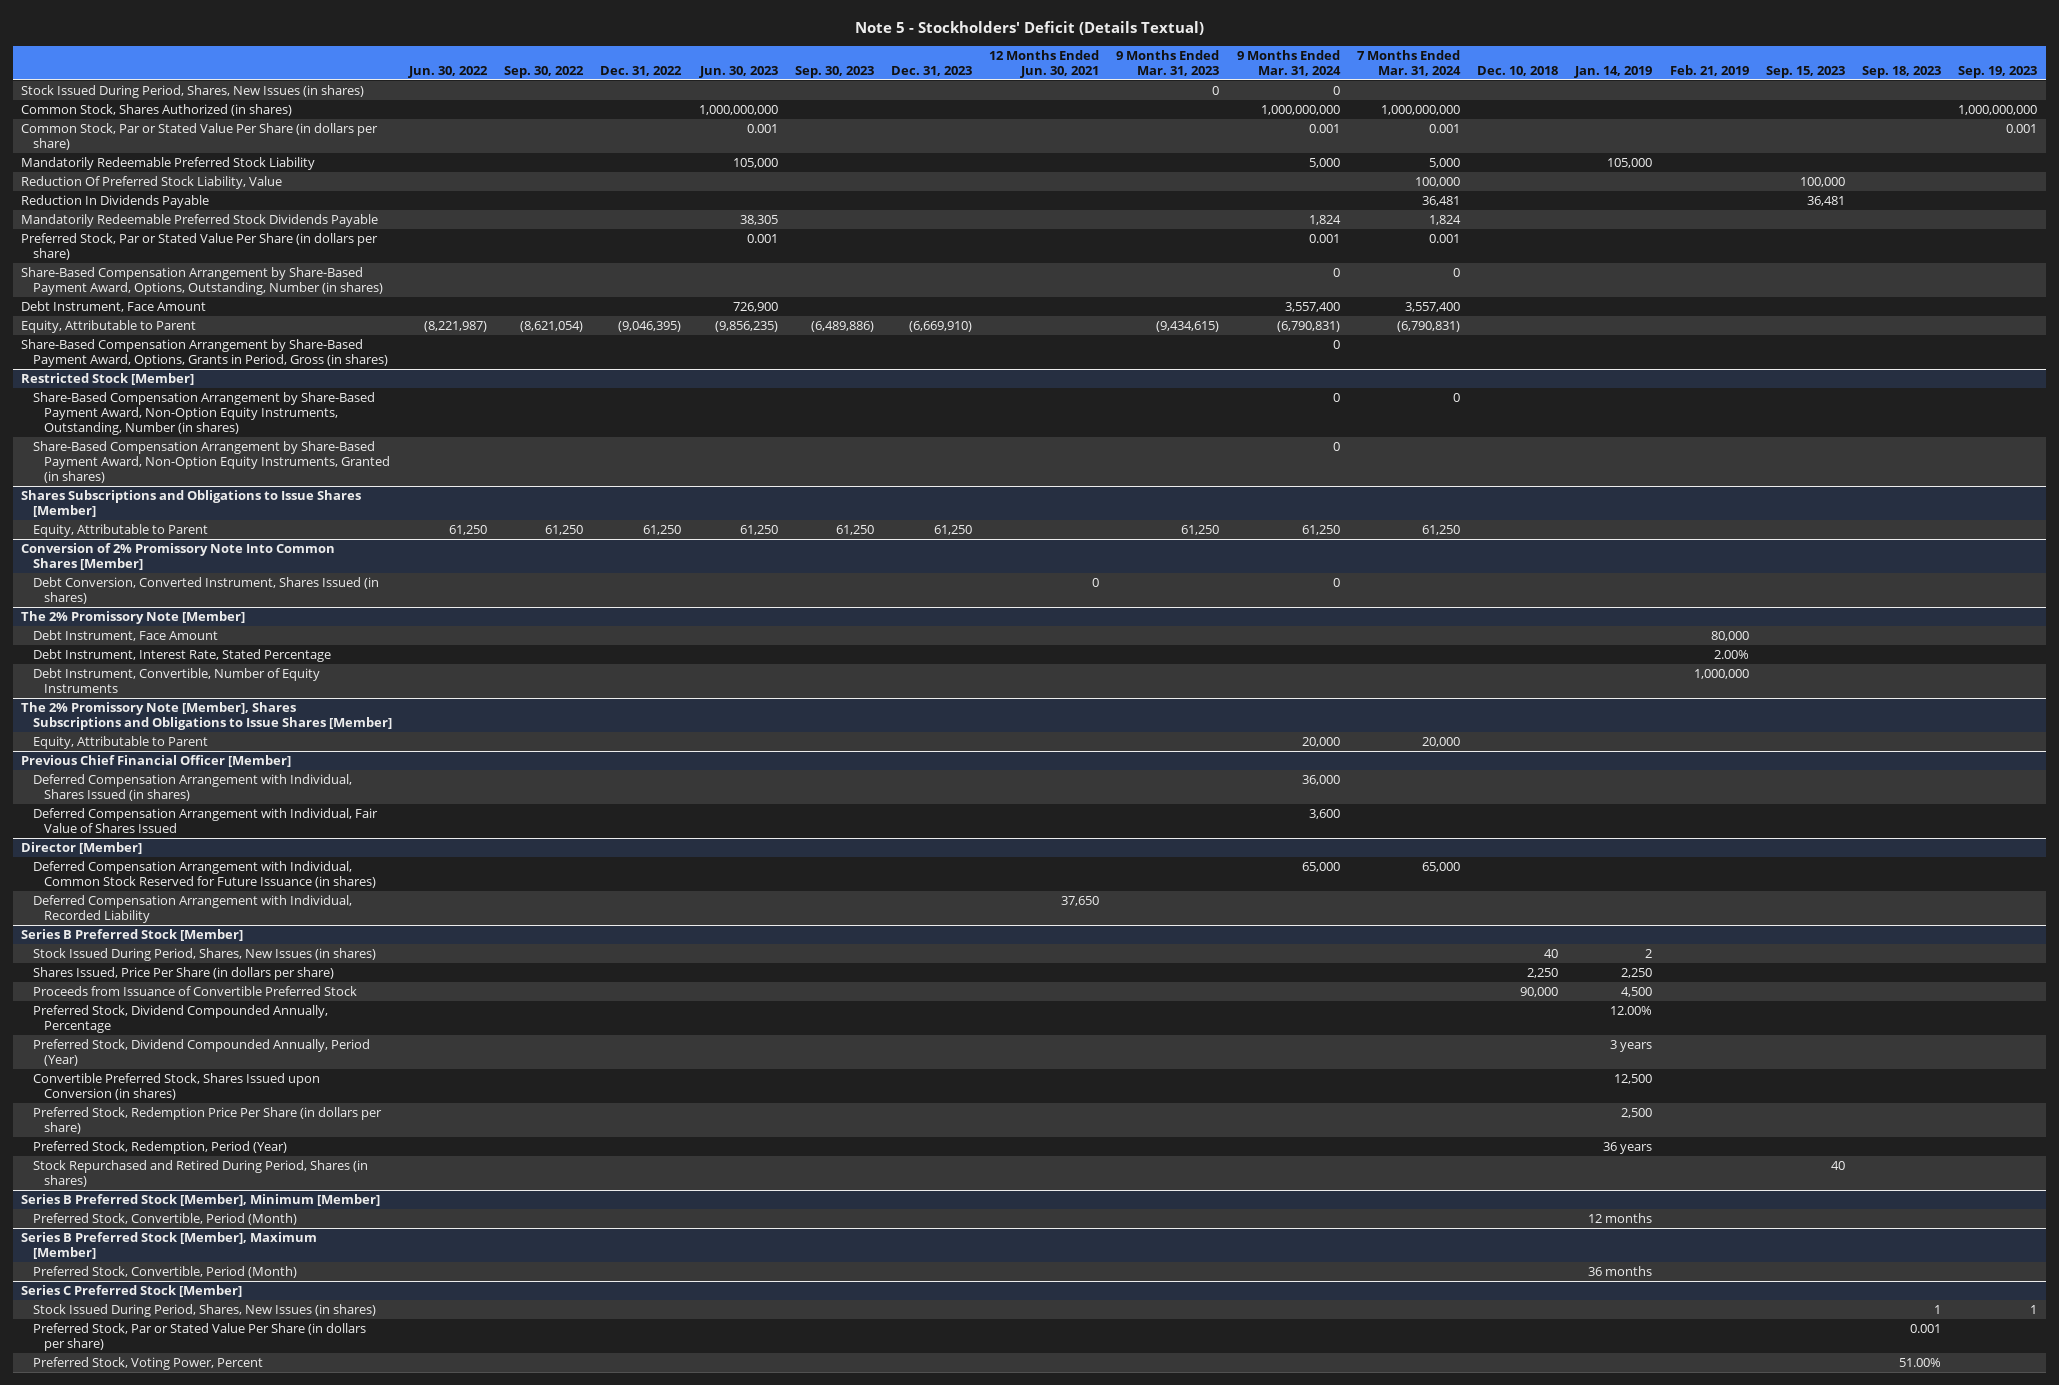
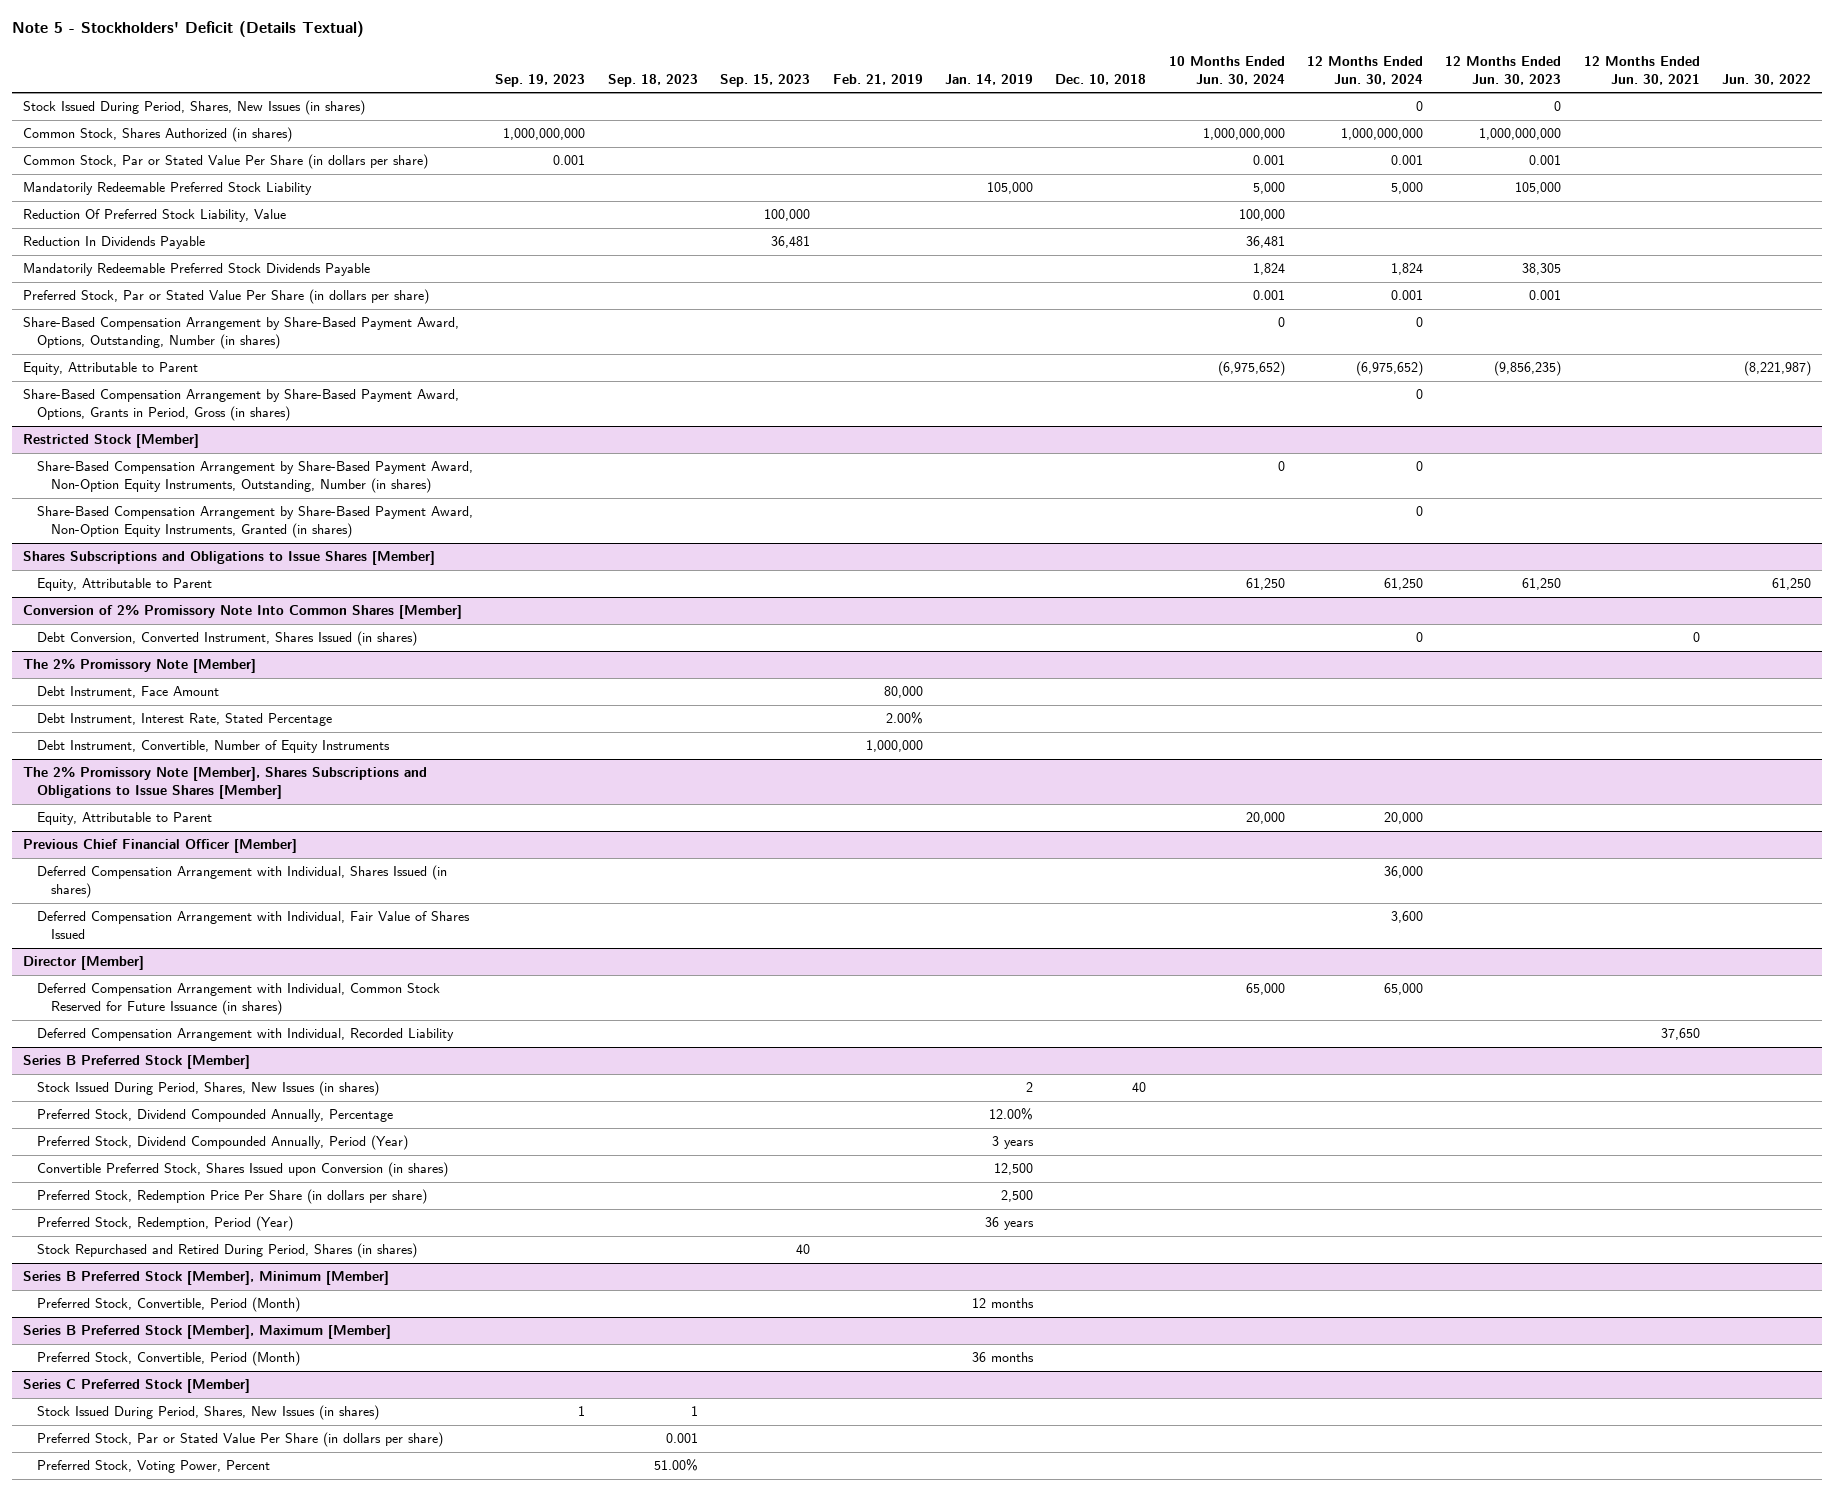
[504,65,585,78] Sep. 30, 2022 -> none
[600,65,683,76] Dec. 31, 2022 -> none
[698,65,778,78] Jun. 30, 2023 -> none
[794,65,874,78] Sep. 30, 2023 -> none
[891,65,973,76] Dec. 31, 2023 -> none
[1116,49,1220,76] 9 Months Ended Mar. 31, 2023 -> none
[1236,49,1341,76] 9 Months Ended Mar. 31, 2024 -> none
[1356,49,1461,76] 7 Months Ended Mar. 31, 2024 -> none
none -> [1168,55,1285,85] 10 Months Ended Jun. 30, 2024
none -> [1307,55,1424,85] 12 Months Ended Jun. 30, 2024
none -> [1445,55,1562,85] 12 Months Ended Jun. 30, 2023
[21,301,207,313] Debt Instrument, Face Amount -> none
[32,967,334,981] Shares Issued, Price Per Share (in dollars per share) -> none
[32,986,357,997] Proceeds from Issuance of Convertible Preferred Stock -> none

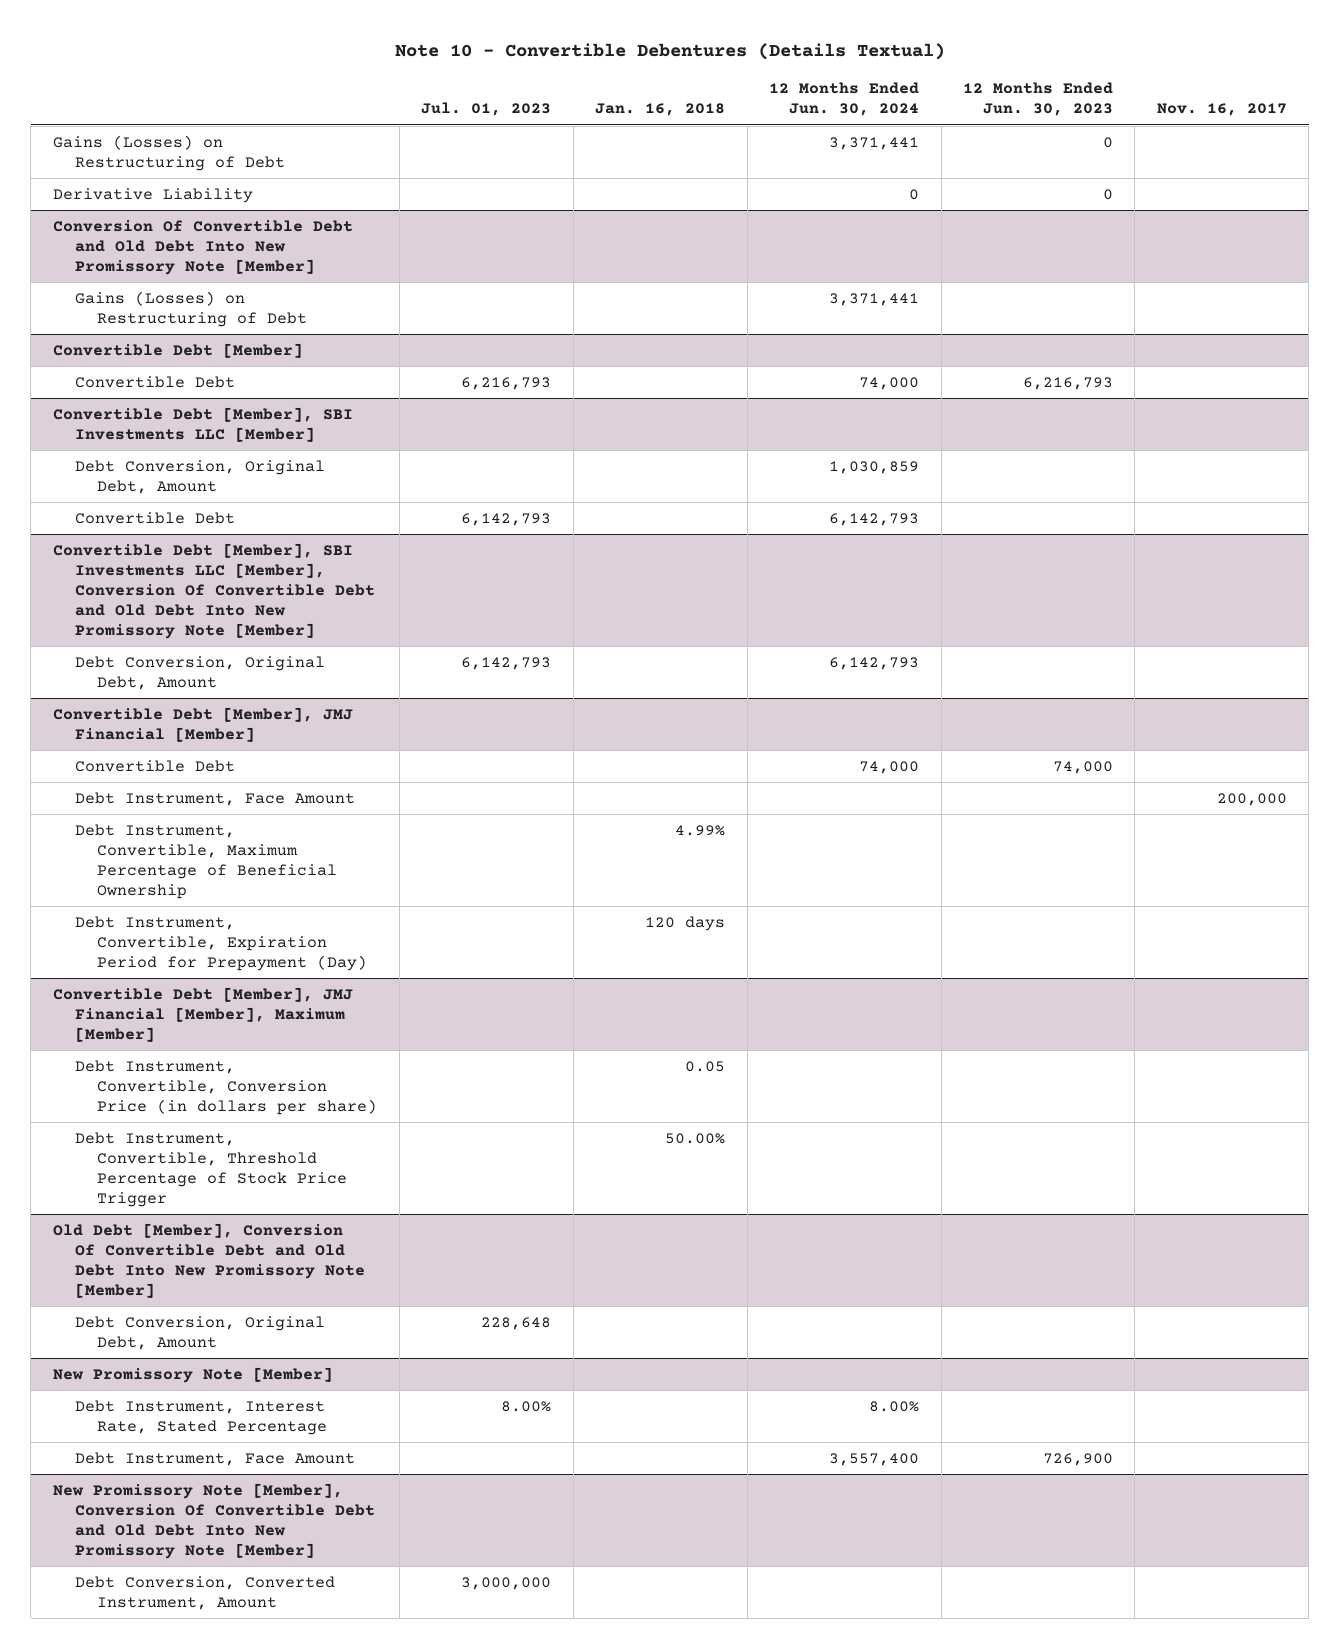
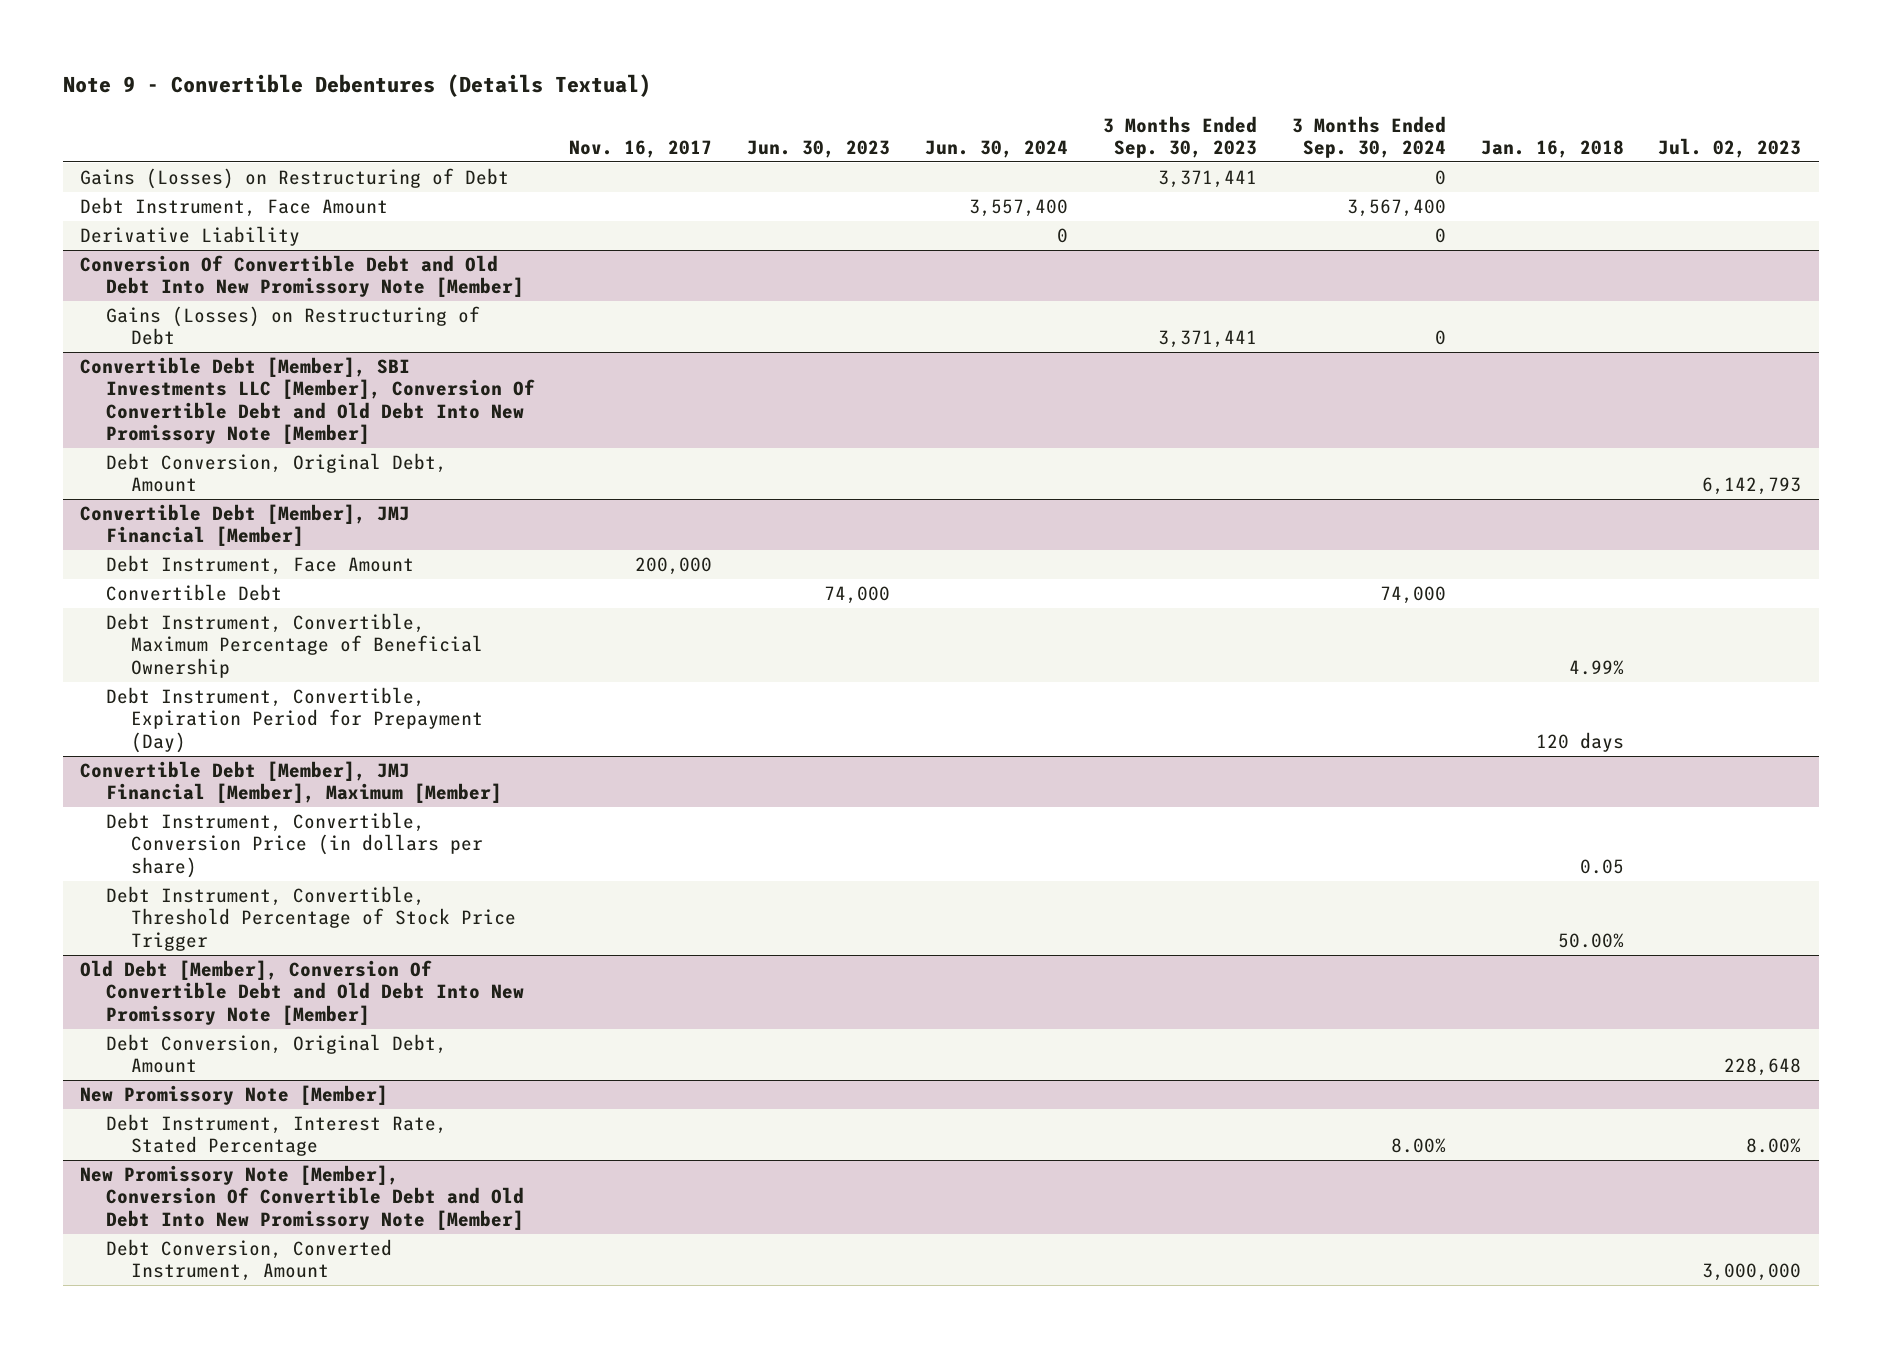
[394,43,945,61] Note 10 - Convertible Debentures (Details Textual) -> [62,73,651,97] Note 9 - Convertible Debentures (Details Textual)
[421,102,552,117] Jul. 01, 2023 -> none
[769,82,920,117] 12 Months Ended Jun. 30, 2024 -> none
[962,82,1113,117] 12 Months Ended Jun. 30, 2023 -> none
none -> [747,140,891,159] Jun. 30, 2023
none -> [925,140,1069,159] Jun. 30, 2024
none -> [1102,115,1257,159] 3 Months Ended Sep. 30, 2023
none -> [1291,115,1446,159] 3 Months Ended Sep. 30, 2024
none -> [1658,138,1802,159] Jul. 02, 2023
none -> [80,196,389,217] Debt Instrument, Face Amount
[52,342,303,358] Convertible Debt [Member] -> none
[75,375,236,388] Convertible Debt -> none
[52,406,353,442] Convertible Debt [Member], SBI Investments LLC [Member] -> none
[75,459,326,494] Debt Conversion, Original Debt, Amount -> none
[75,511,236,524] Convertible Debt -> none
[75,759,236,772] Convertible Debt -> [105,583,282,601] Convertible Debt
[75,1451,356,1466] Debt Instrument, Face Amount -> none

